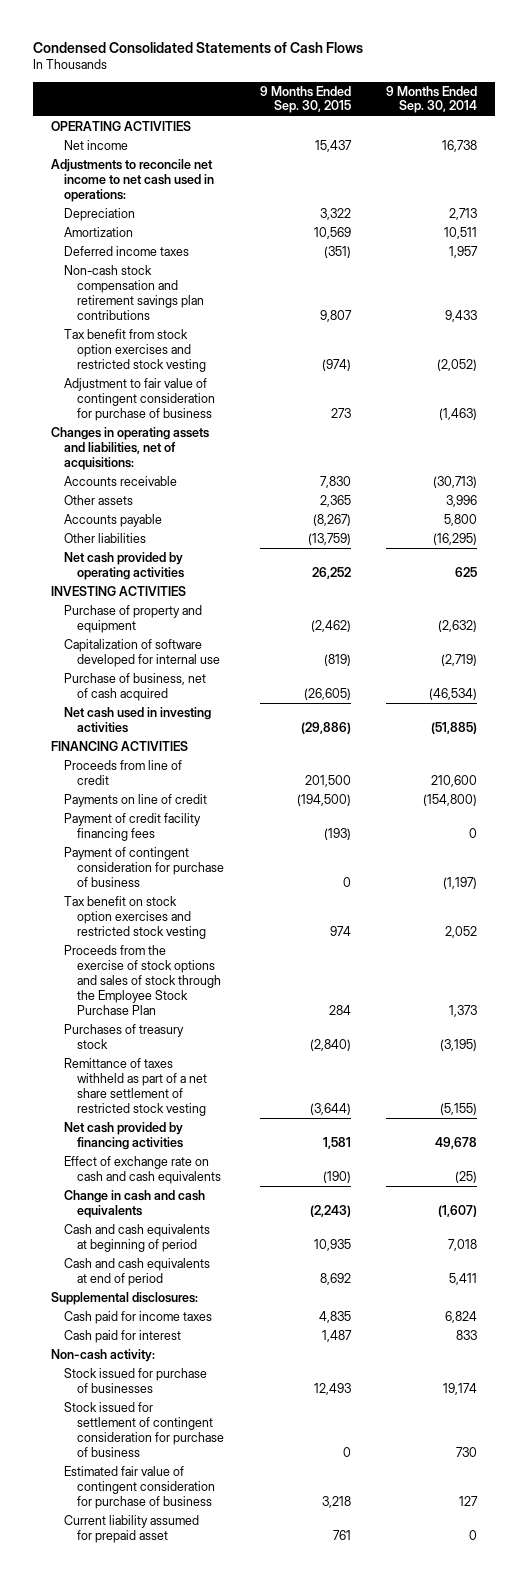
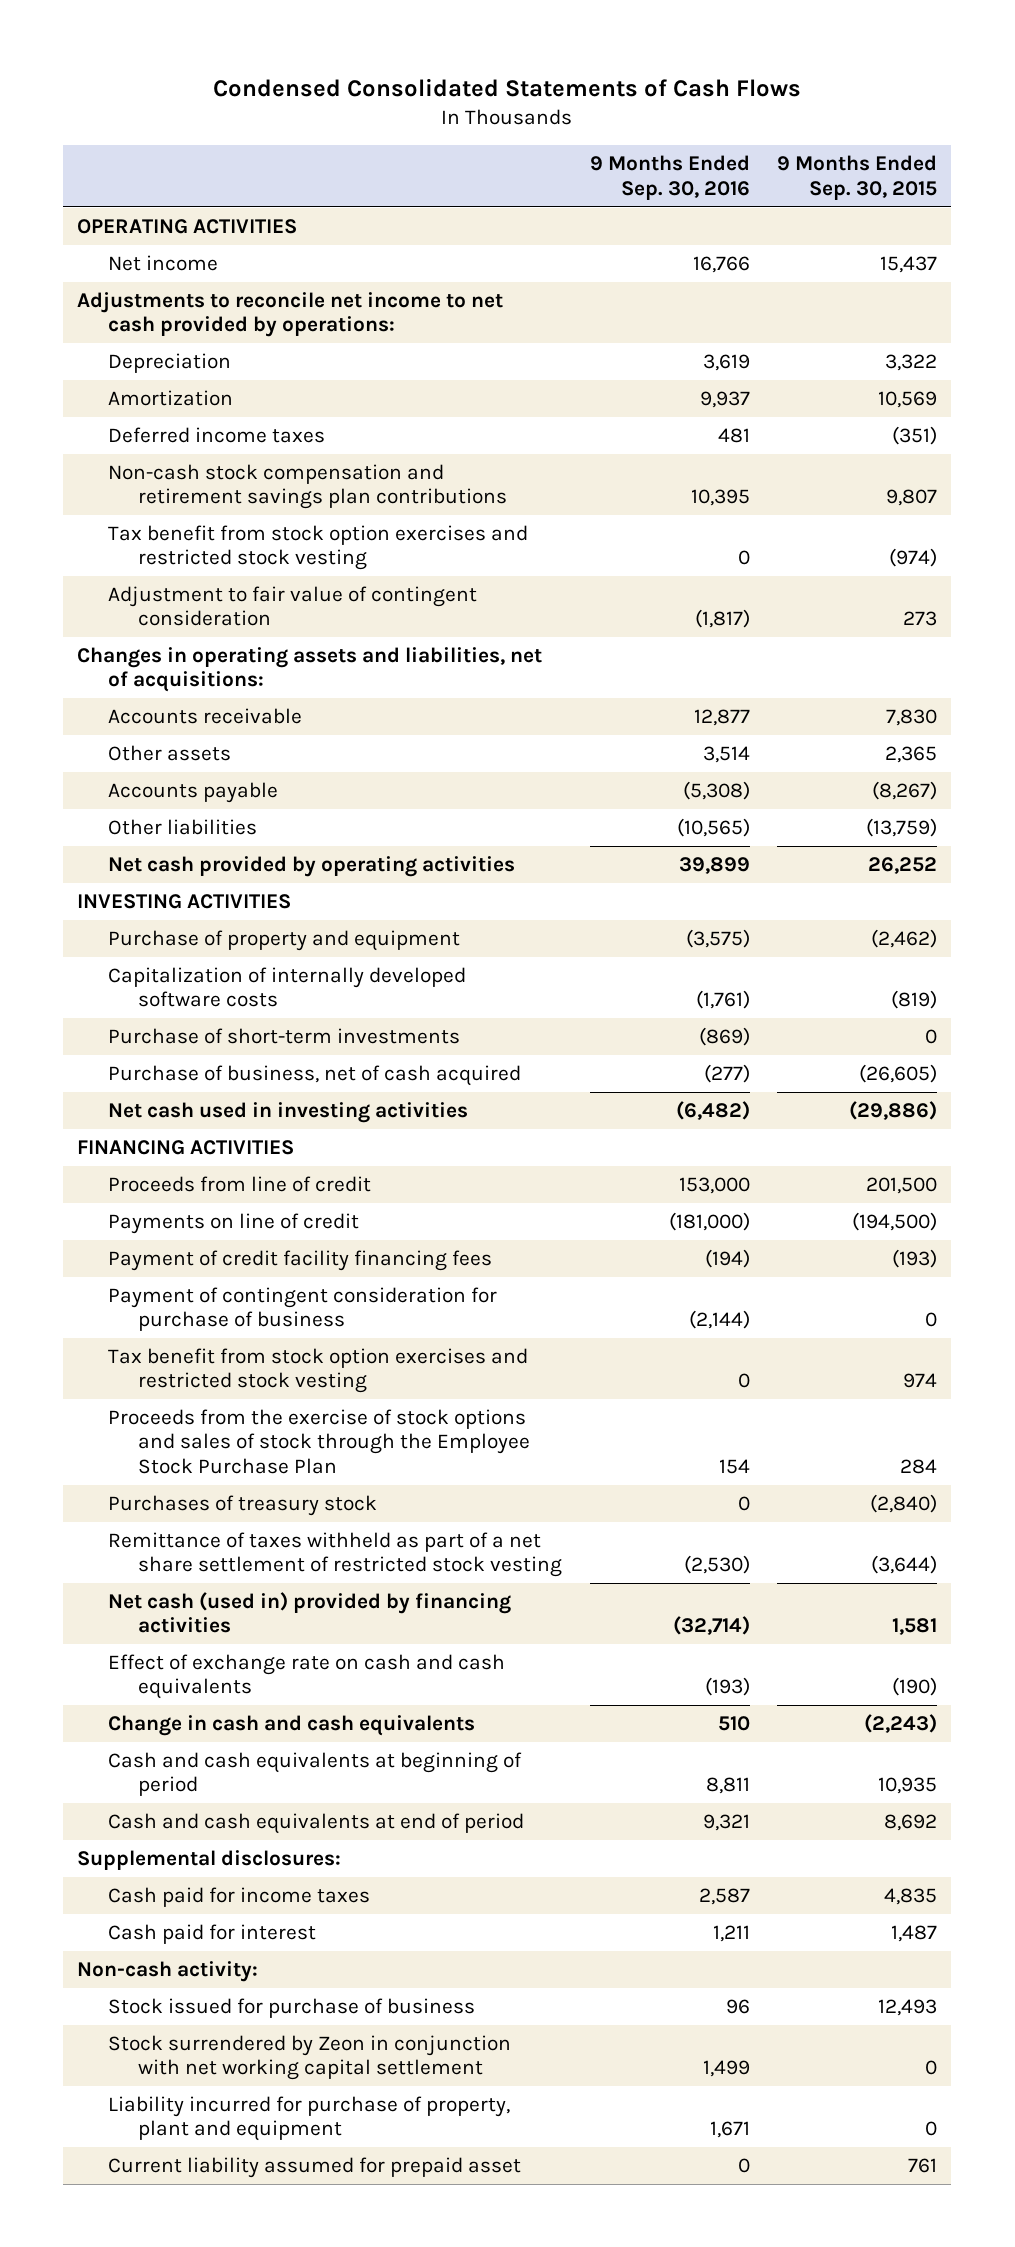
[385,85,477,114] 9 Months Ended Sep. 30, 2014 -> none
none -> [589,155,750,200] 9 Months Ended Sep. 30, 2016
[51,159,215,202] Adjustments to reconcile net income to net cash used in operations: -> [77,292,504,338] Adjustments to reconcile net income to net cash provided by operations:
[64,378,216,421] Adjustment to fair value of contingent consideration for purchase of business -> [107,586,477,627] Adjustment to fair value of contingent consideration
[64,639,221,667] Capitalization of software developed for internal use -> [107,967,466,1008] Capitalization of internally developed software costs
none -> [107,1028,460,1045] Purchase of short-term investments
[64,896,207,939] Tax benefit on stock option exercises and restricted stock vesting -> [107,1348,528,1394] Tax benefit from stock option exercises and restricted stock vesting
[64,1122,184,1150] Net cash provided by financing activities -> [107,1592,511,1634] Net cash (used in) provided by financing activities
[64,1402,225,1457] Stock issued for settlement of contingent consideration for purchase of business -> none
[64,1466,216,1509] Estimated fair value of contingent consideration for purchase of business -> none
[64,1368,208,1393] Stock issued for purchase of businesses -> [107,1998,475,2019] Stock issued for purchase of business
none -> [107,2035,511,2081] Stock surrendered by Zeon in conjunction with net working capital settlement
none -> [107,2096,510,2142] Liability incurred for purchase of property, plant and equipment

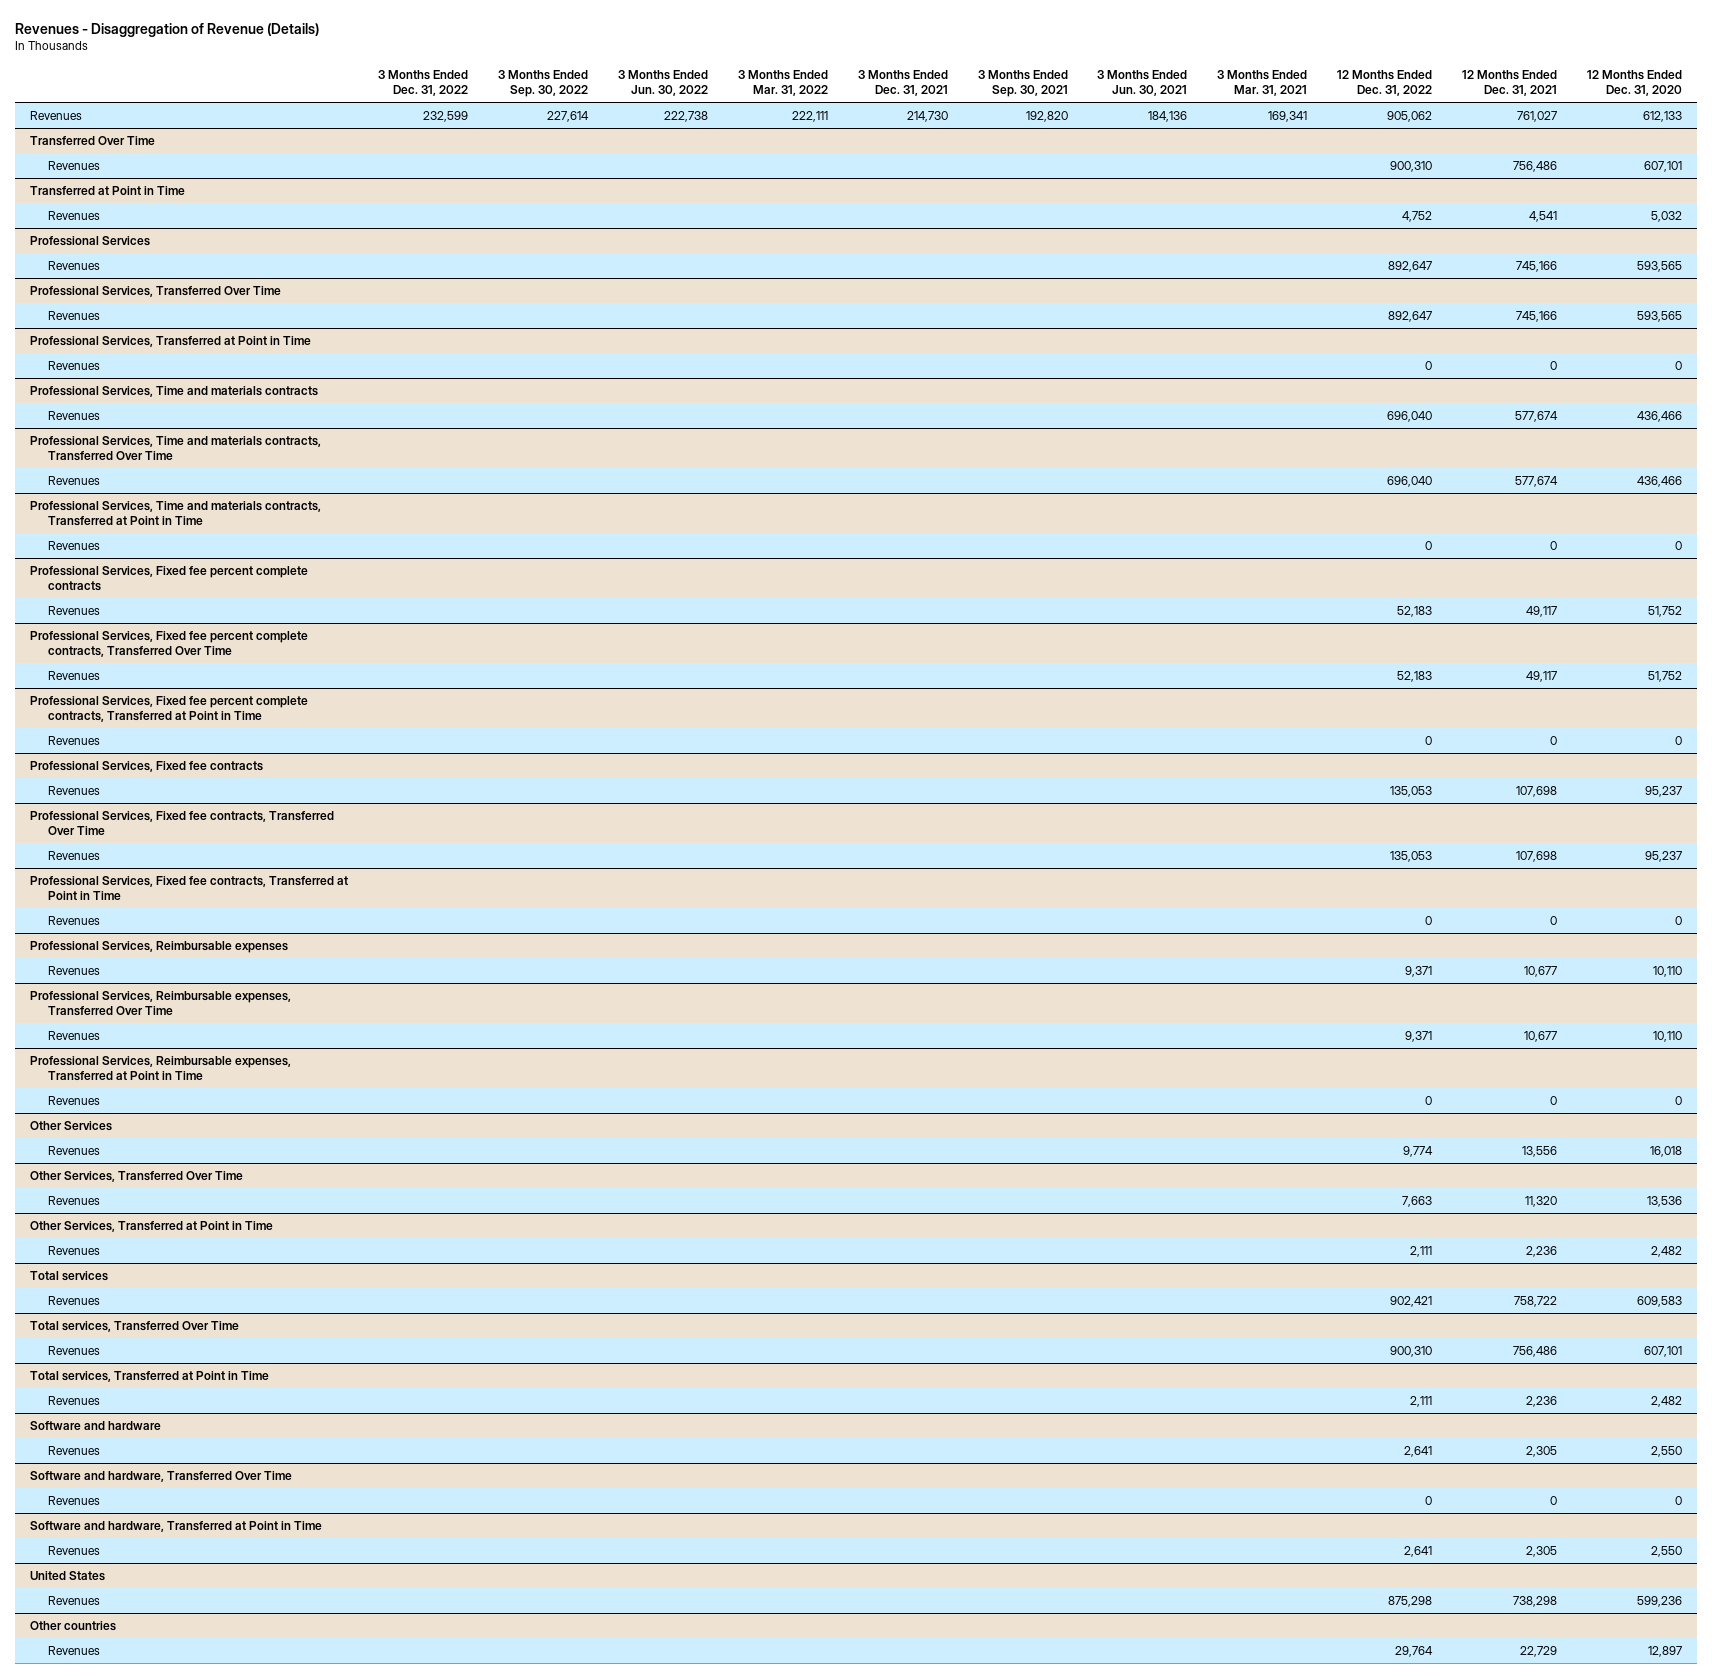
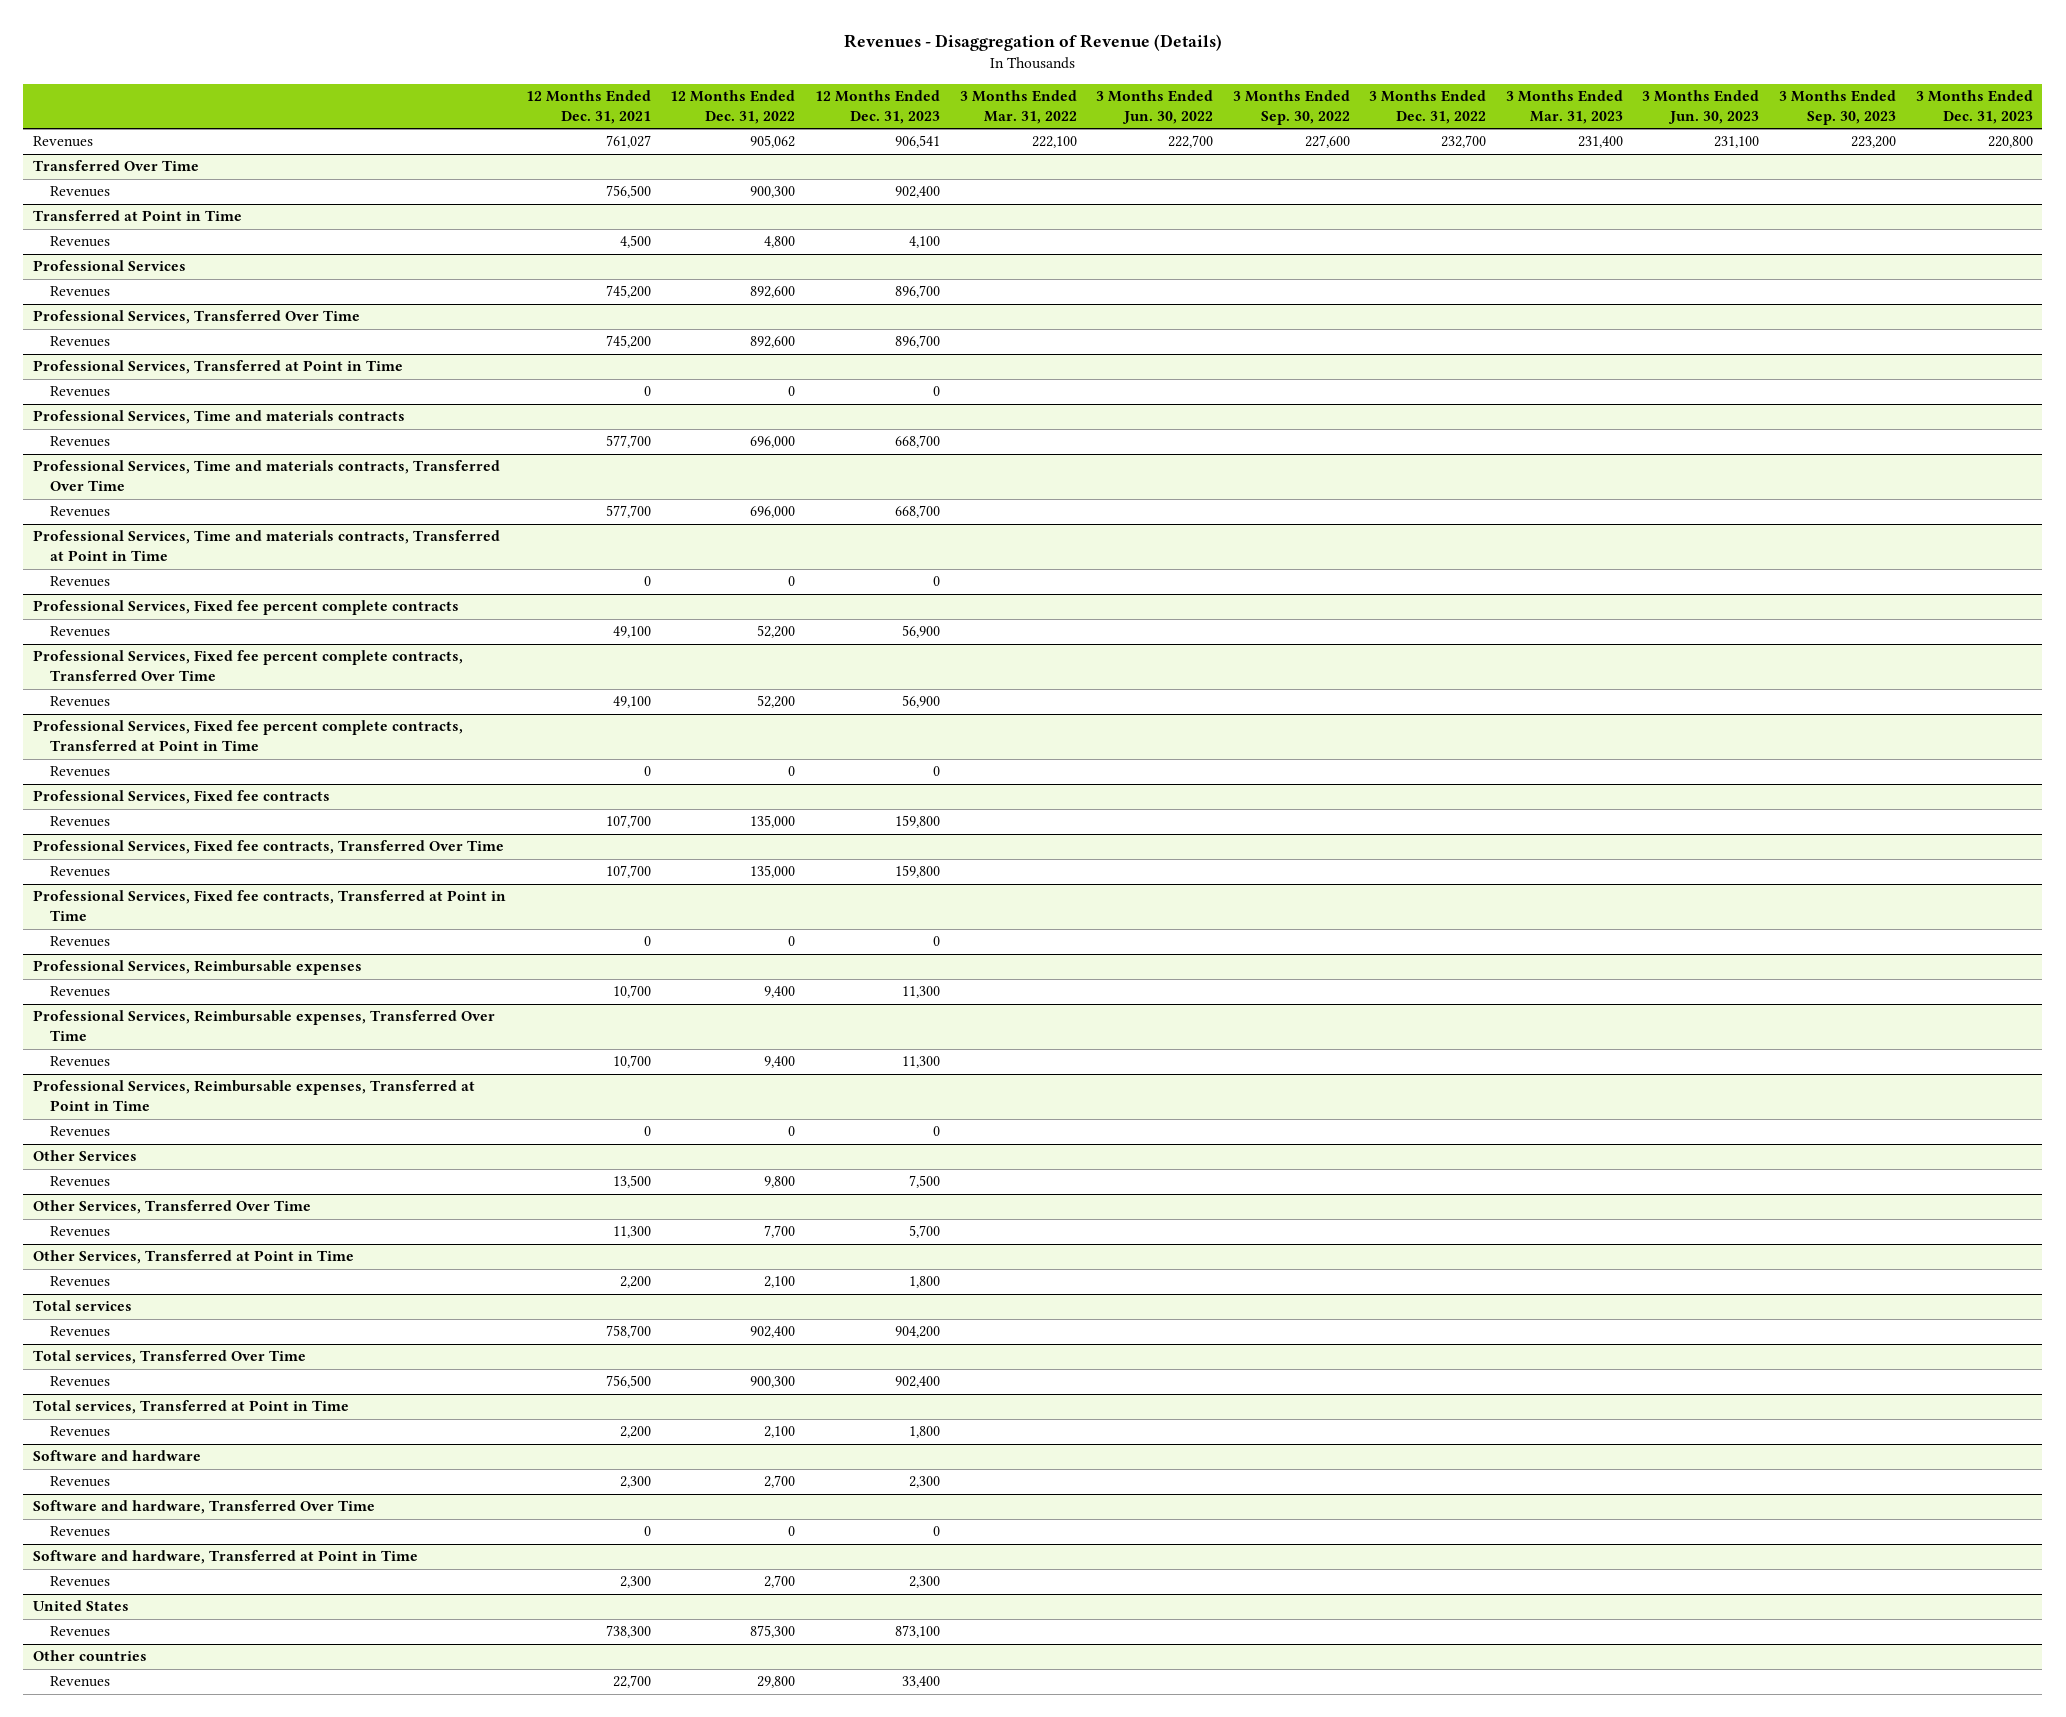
[857,70,948,97] 3 Months Ended Dec. 31, 2021 -> none
[977,70,1068,98] 3 Months Ended Sep. 30, 2021 -> none
[1097,70,1188,97] 3 Months Ended Jun. 30, 2021 -> none
[1217,70,1308,97] 3 Months Ended Mar. 31, 2021 -> none
[1587,70,1683,97] 12 Months Ended Dec. 31, 2020 -> none
none -> [815,89,941,124] 12 Months Ended Dec. 31, 2023
none -> [1505,89,1623,124] 3 Months Ended Mar. 31, 2023
none -> [1642,89,1760,124] 3 Months Ended Jun. 30, 2023
none -> [1779,89,1897,125] 3 Months Ended Sep. 30, 2023
none -> [1915,89,2033,124] 3 Months Ended Dec. 31, 2023
[422,110,468,122] 232,599 -> [1441,135,1487,149] 232,700
[546,110,589,122] 227,614 -> [1304,135,1350,149] 227,600
[663,110,708,122] 222,738 -> [1168,135,1214,149] 222,700
[791,110,828,122] 222,111 -> [1031,136,1077,149] 222,100
[1390,160,1433,172] 900,310 -> [750,186,796,199] 900,300
[1513,160,1558,172] 756,486 -> [605,185,651,199] 756,500
[1402,210,1433,222] 4,752 -> [764,236,796,249] 4,800
[1529,210,1558,222] 4,541 -> [619,235,651,249] 4,500
[1388,260,1433,272] 892,647 -> [750,286,796,299] 892,600
[1516,260,1558,272] 745,166 -> [605,285,651,299] 745,200
[1388,310,1433,322] 892,647 -> [750,336,796,349] 892,600
[1516,310,1558,322] 745,166 -> [605,335,651,349] 745,200
[1387,410,1433,422] 696,040 -> [750,436,796,449] 696,000
[1515,410,1559,422] 577,674 -> [605,435,651,449] 577,700
[1387,475,1433,487] 696,040 -> [750,506,796,519] 696,000
[1515,475,1559,487] 577,674 -> [605,505,651,519] 577,700
[1397,605,1433,617] 52,183 -> [757,625,796,639] 52,200
[1526,605,1558,617] 49,117 -> [612,626,651,639] 49,100
[1397,670,1433,682] 52,183 -> [757,695,796,709] 52,200
[1526,670,1558,682] 49,117 -> [612,696,651,709] 49,100
[1390,785,1433,797] 135,053 -> [750,815,796,829] 135,000
[1516,785,1558,797] 107,698 -> [605,815,651,829] 107,700
[1390,850,1433,862] 135,053 -> [750,865,796,879] 135,000
[1516,850,1558,862] 107,698 -> [605,865,651,879] 107,700
[1405,965,1433,977] 9,371 -> [764,986,796,999] 9,400
[1524,965,1558,977] 10,677 -> [612,985,651,999] 10,700
[1405,1030,1433,1042] 9,371 -> [764,1056,796,1069] 9,400
[1524,1030,1558,1042] 10,677 -> [612,1055,651,1069] 10,700
[1403,1145,1434,1157] 9,774 -> [764,1176,796,1189] 9,800
[1522,1145,1558,1157] 13,556 -> [612,1175,651,1189] 13,500
[1402,1195,1433,1207] 7,663 -> [764,1225,796,1239] 7,700
[1525,1195,1558,1207] 11,320 -> [612,1226,651,1239] 11,300
[1410,1245,1433,1257] 2,111 -> [764,1276,796,1289] 2,100
[1526,1245,1558,1257] 2,236 -> [619,1276,651,1289] 2,200
[1390,1295,1433,1307] 902,421 -> [750,1326,796,1339] 902,400
[1514,1295,1558,1307] 758,722 -> [605,1325,651,1339] 758,700
[1390,1345,1433,1357] 900,310 -> [750,1376,796,1389] 900,300
[1513,1345,1558,1357] 756,486 -> [605,1375,651,1389] 756,500
[1410,1395,1433,1407] 2,111 -> [764,1426,796,1439] 2,100
[1526,1395,1558,1407] 2,236 -> [619,1426,651,1439] 2,200
[1404,1445,1433,1457] 2,641 -> [764,1475,796,1489] 2,700
[1526,1445,1558,1457] 2,305 -> [619,1476,651,1489] 2,300
[1404,1545,1433,1557] 2,641 -> [764,1575,796,1589] 2,700
[1526,1545,1558,1557] 2,305 -> [619,1576,651,1589] 2,300
[1388,1595,1433,1607] 875,298 -> [750,1625,796,1639] 875,300
[1513,1595,1558,1607] 738,298 -> [605,1625,651,1639] 738,300
[1395,1645,1434,1657] 29,764 -> [757,1676,796,1689] 29,800
[1520,1645,1558,1657] 22,729 -> [612,1675,651,1689] 22,700

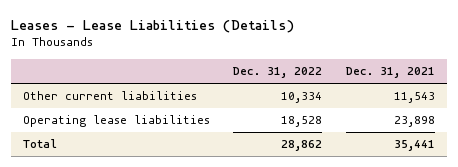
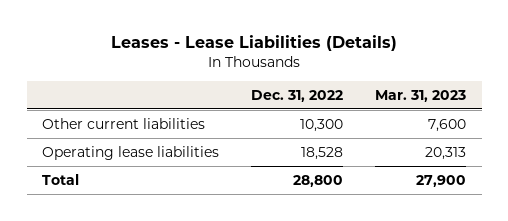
[345,67,435,79] Dec. 31, 2021 -> none
none -> [375,90,467,103] Mar. 31, 2023
[281,92,323,104] 10,334 -> [300,118,344,132] 10,300
[281,140,323,152] 28,862 -> [293,174,344,187] 28,800

